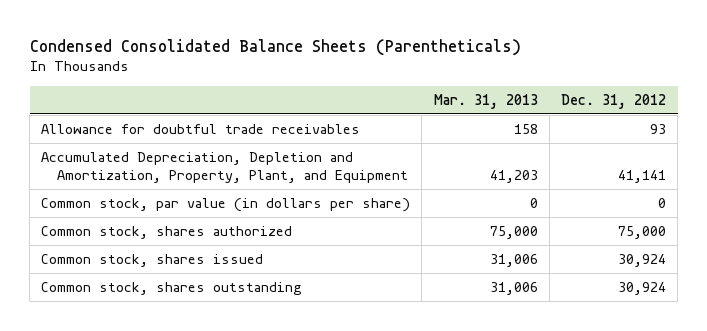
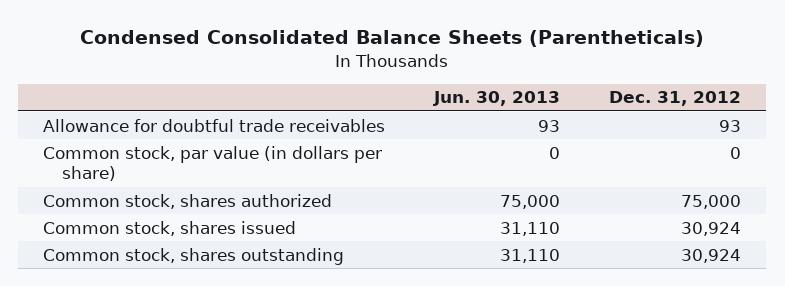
[433,93,538,109] Mar. 31, 2013 -> none
none -> [433,91,561,107] Jun. 30, 2013
[41,151,408,184] Accumulated Depreciation, Depletion and Amortization, Property, Plant, and Equipment -> none

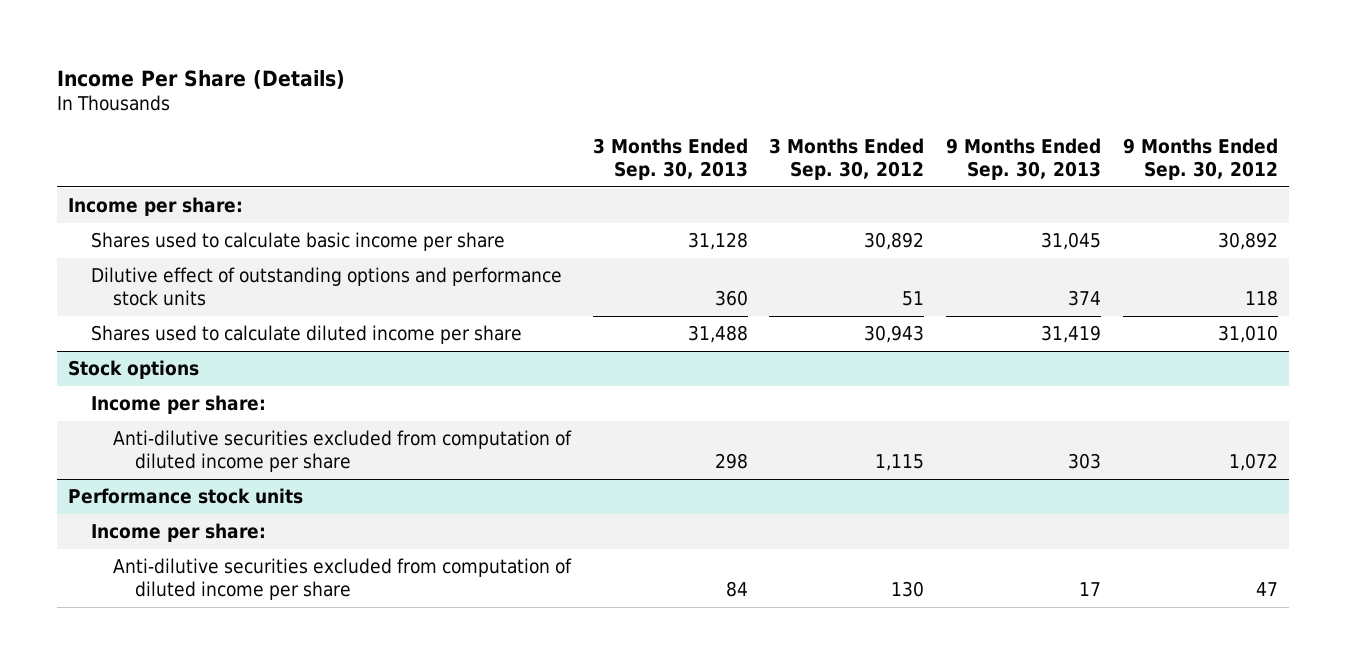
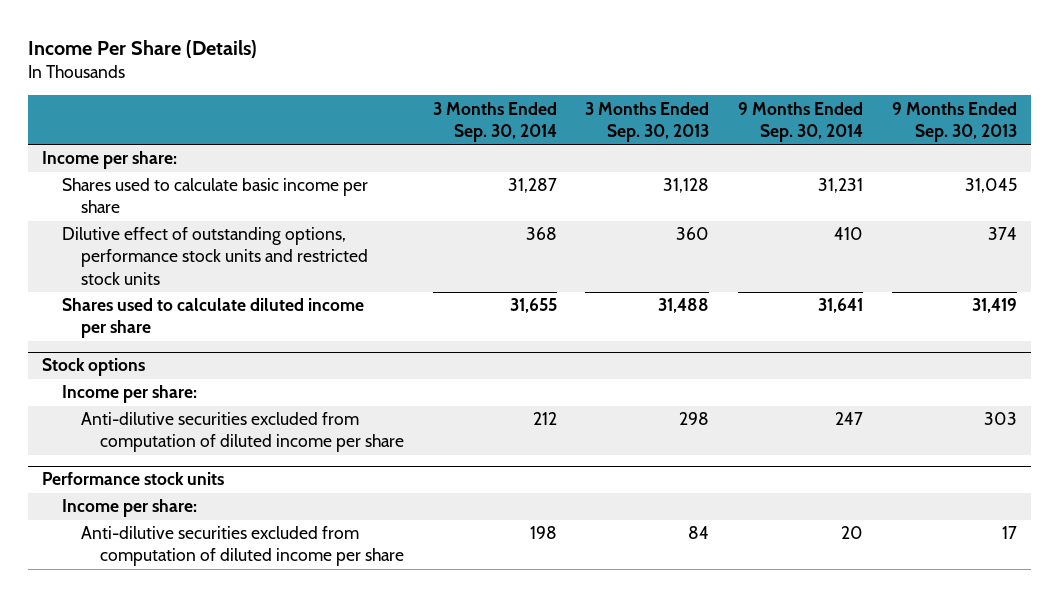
[769,137,925,180] 3 Months Ended Sep. 30, 2012 -> none
[1123,137,1279,180] 9 Months Ended Sep. 30, 2012 -> none
none -> [432,101,557,142] 3 Months Ended Sep. 30, 2014
none -> [738,101,864,142] 9 Months Ended Sep. 30, 2014
[90,266,562,307] Dilutive effect of outstanding options and performance stock units -> [61,227,368,285] Dilutive effect of outstanding options, performance stock units and restricted stock units

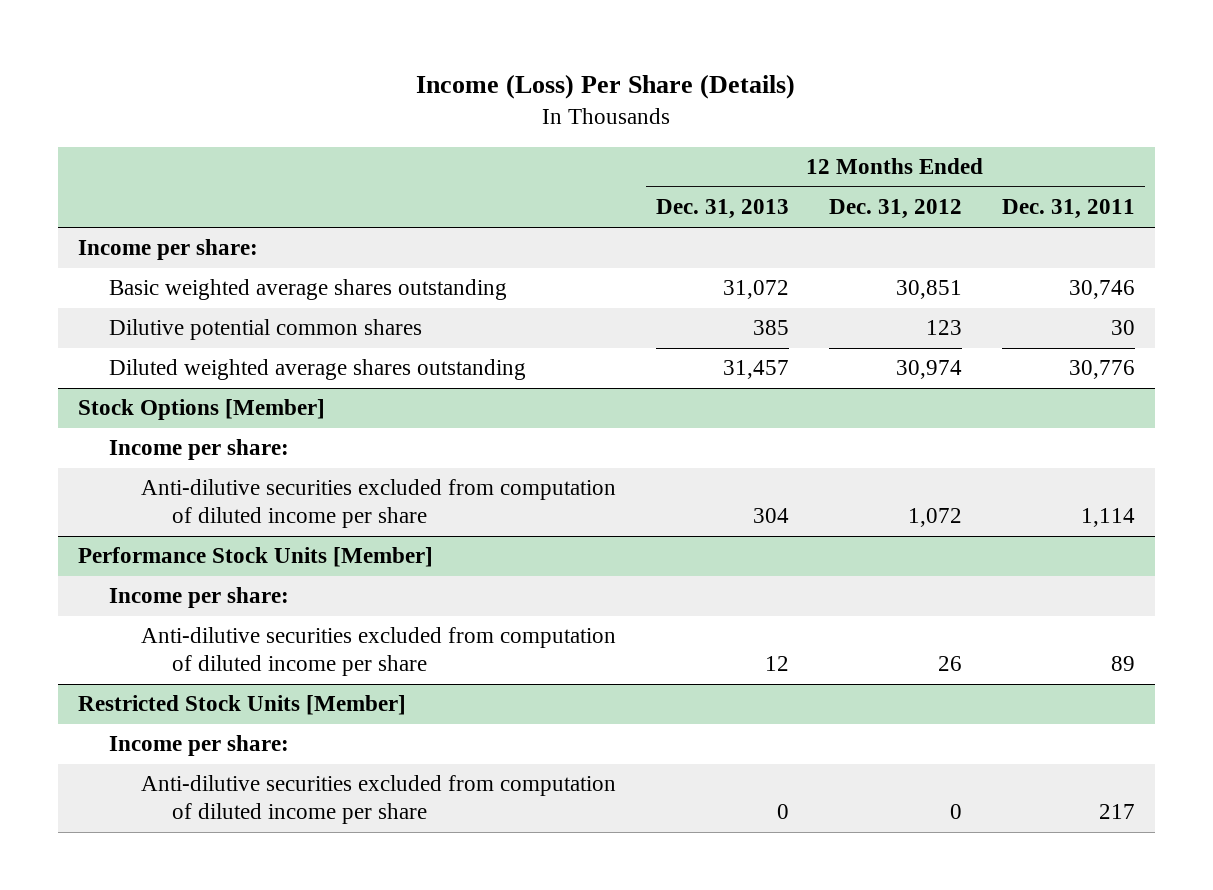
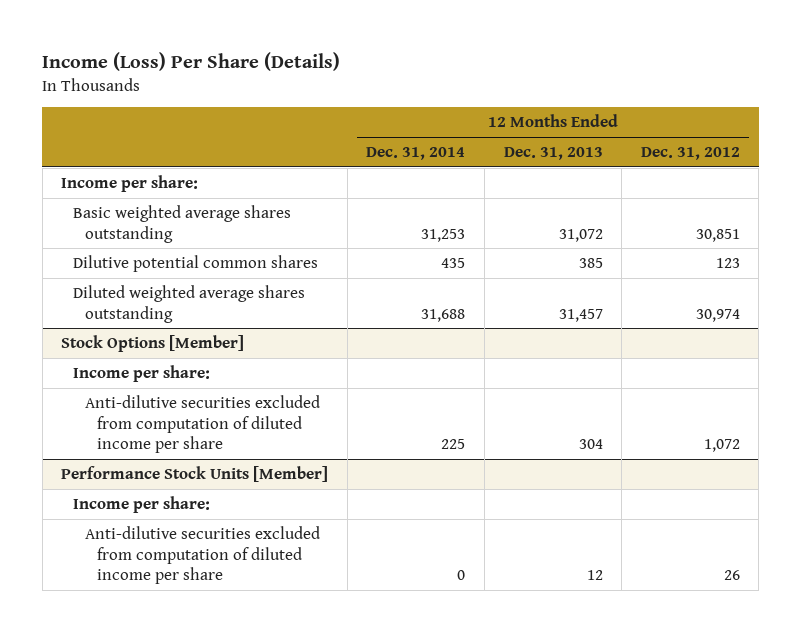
[1002,199,1136,220] Dec. 31, 2011 -> none
none -> [366,147,466,161] Dec. 31, 2014
[77,695,406,716] Restricted Stock Units [Member] -> none
[109,735,290,757] Income per share: -> none
[140,775,616,825] Anti-dilutive securities excluded from computation of diluted income per share -> none

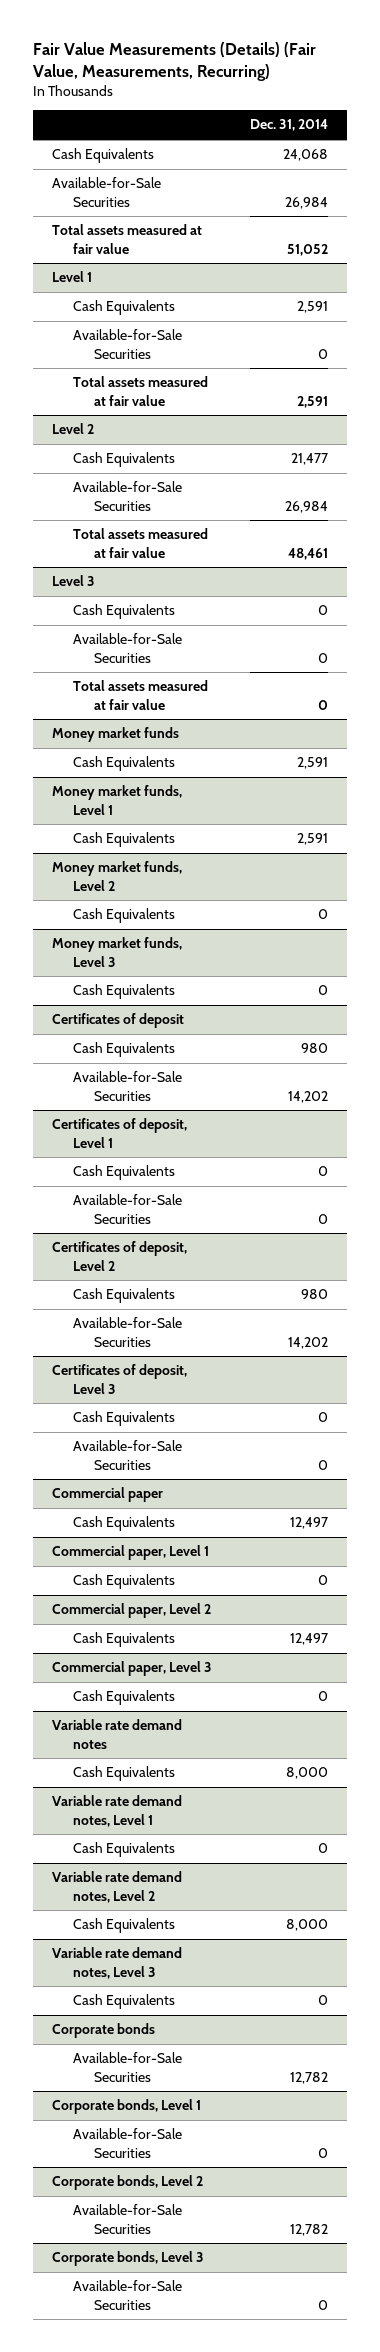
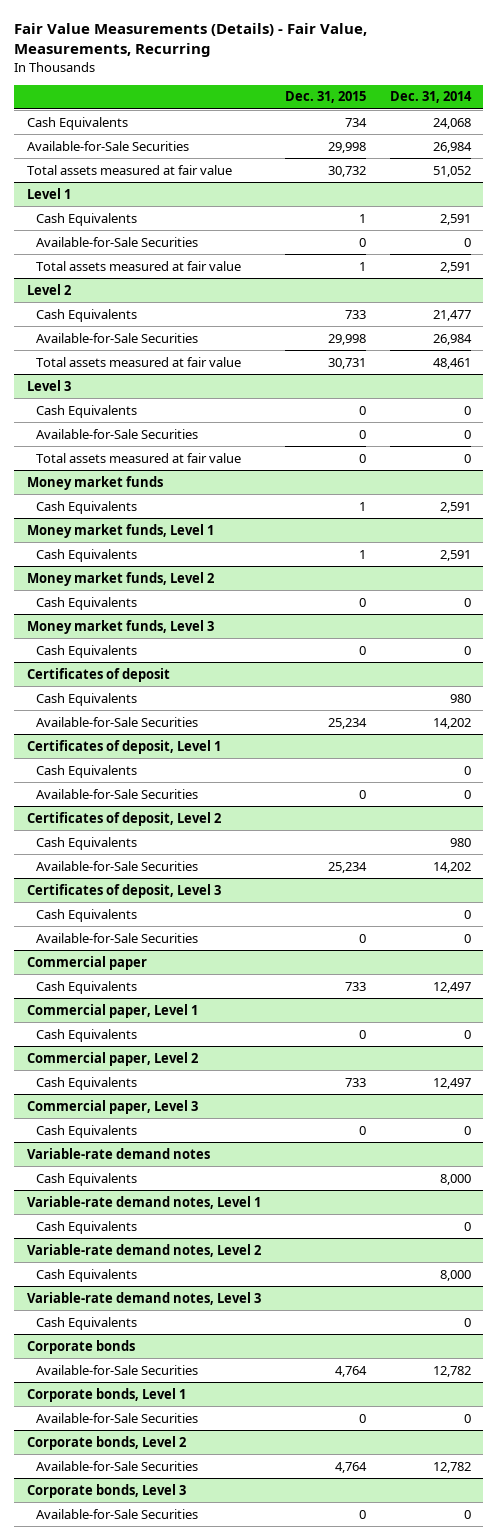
[32,41,316,81] Fair Value Measurements (Details) (Fair Value, Measurements, Recurring) -> [14,23,368,58] Fair Value Measurements (Details) - Fair Value, Measurements, Recurring
none -> [284,91,366,104] Dec. 31, 2015
[51,1719,182,1749] Variable rate demand notes -> [26,1147,210,1159] Variable-rate demand notes
[51,1795,182,1827] Variable rate demand notes, Level 1 -> [26,1195,261,1209] Variable-rate demand notes, Level 1
[51,1871,182,1903] Variable rate demand notes, Level 2 -> [26,1243,261,1257] Variable-rate demand notes, Level 2
[51,1947,182,1979] Variable rate demand notes, Level 3 -> [26,1291,261,1305] Variable-rate demand notes, Level 3

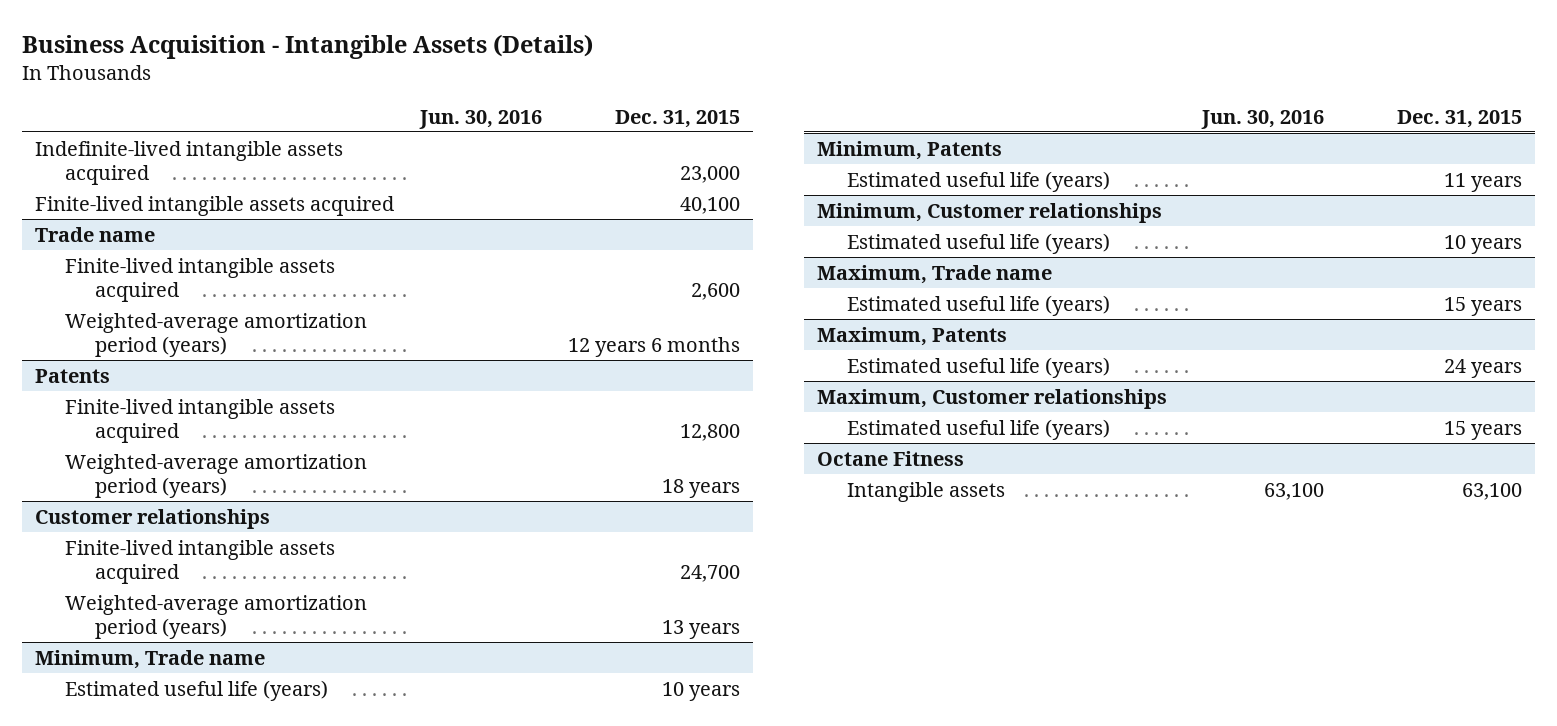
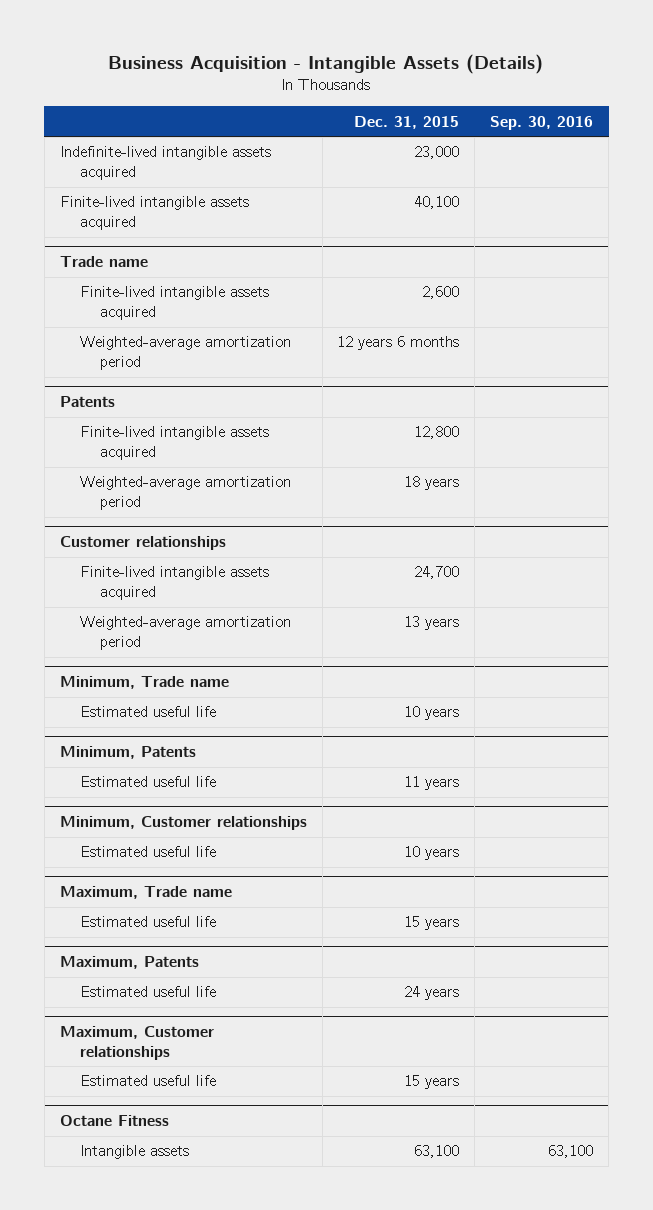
[418,109,542,129] Jun. 30, 2016 -> none
none -> [490,115,594,130] Sep. 30, 2016
[64,312,367,358] Weighted-average amortization period (years) -> [79,336,291,371] Weighted-average amortization period
[64,453,367,499] Weighted-average amortization period (years) -> [79,476,291,511] Weighted-average amortization period
[64,594,367,640] Weighted-average amortization period (years) -> [79,616,291,651] Weighted-average amortization period
[64,679,328,701] Estimated useful life (years) -> [79,706,216,718] Estimated useful life
[846,170,1110,192] Estimated useful life (years) -> [79,776,216,788] Estimated useful life
[846,232,1110,254] Estimated useful life (years) -> [79,846,216,858] Estimated useful life
[846,294,1110,316] Estimated useful life (years) -> [79,916,216,928] Estimated useful life
[846,356,1110,378] Estimated useful life (years) -> [79,986,216,998] Estimated useful life
[846,418,1110,440] Estimated useful life (years) -> [79,1075,216,1087] Estimated useful life

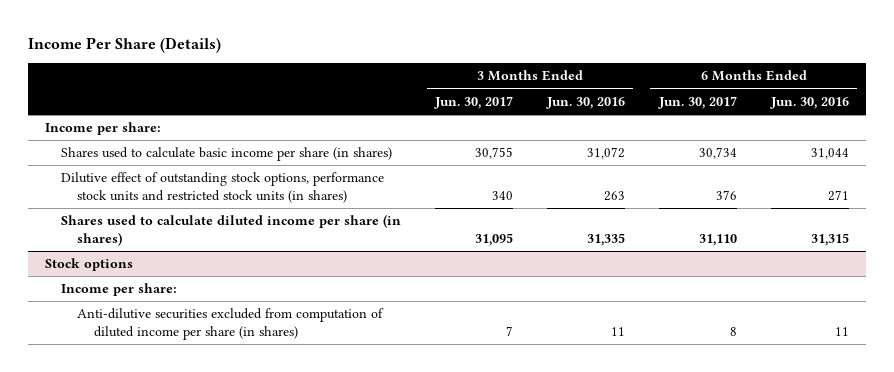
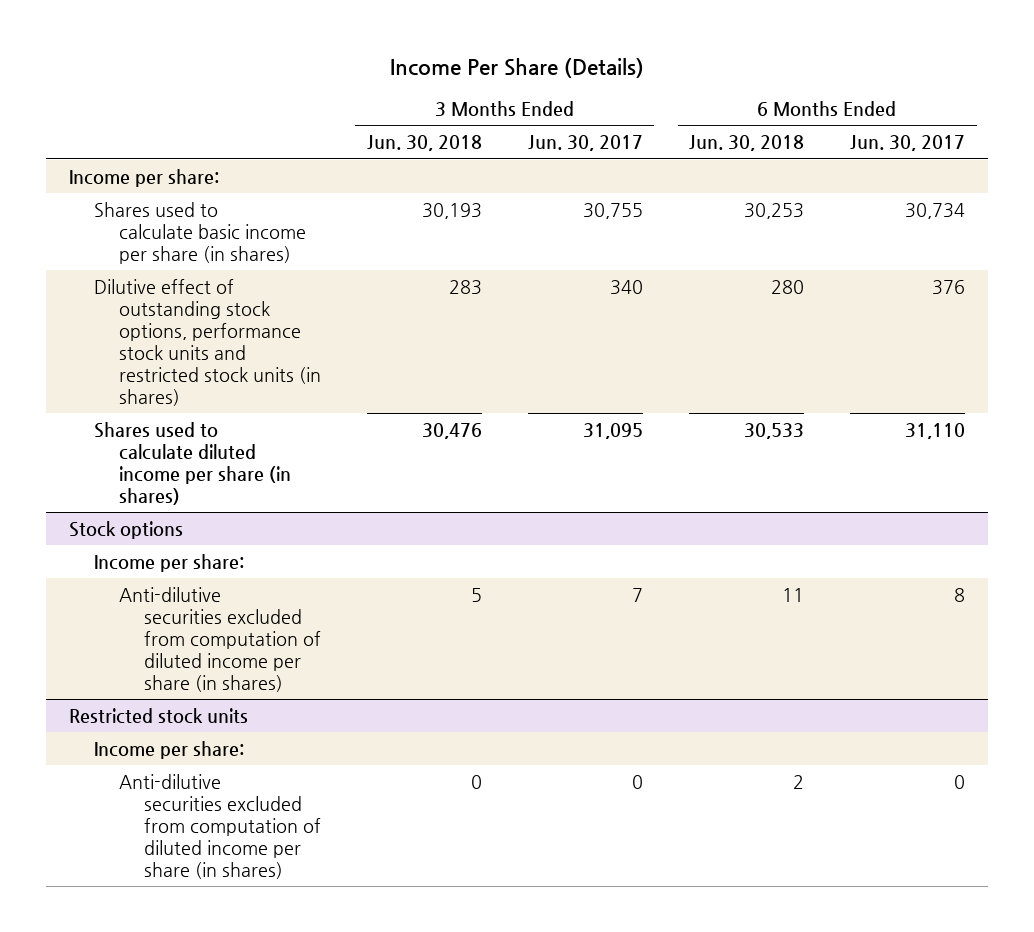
[545,96,625,109] Jun. 30, 2016 -> none
[769,96,849,109] Jun. 30, 2016 -> none
none -> [366,135,482,152] Jun. 30, 2018
none -> [689,135,805,152] Jun. 30, 2018
none -> [68,708,248,725] Restricted stock units
none -> [93,741,244,760] Income per share:
none -> [118,774,321,879] Anti-dilutive securities excluded from computation of diluted income per share (in shares)

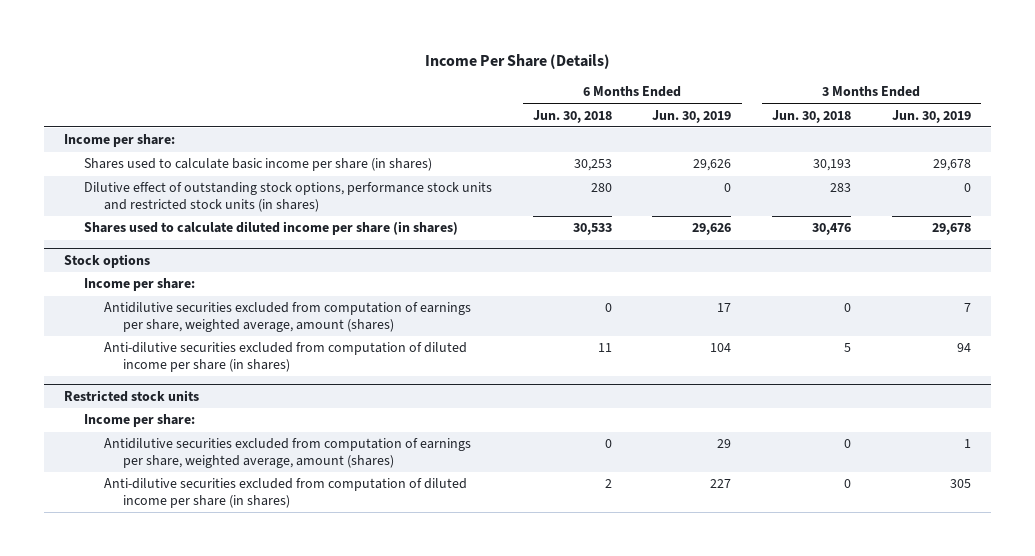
[527,135,643,152] Jun. 30, 2017 -> none
[850,135,966,152] Jun. 30, 2017 -> none
none -> [652,109,732,123] Jun. 30, 2019
none -> [891,109,971,123] Jun. 30, 2019
none -> [103,302,471,332] Antidilutive securities excluded from computation of earnings per share, weighted average, amount (shares)
none -> [103,438,471,468] Antidilutive securities excluded from computation of earnings per share, weighted average, amount (shares)

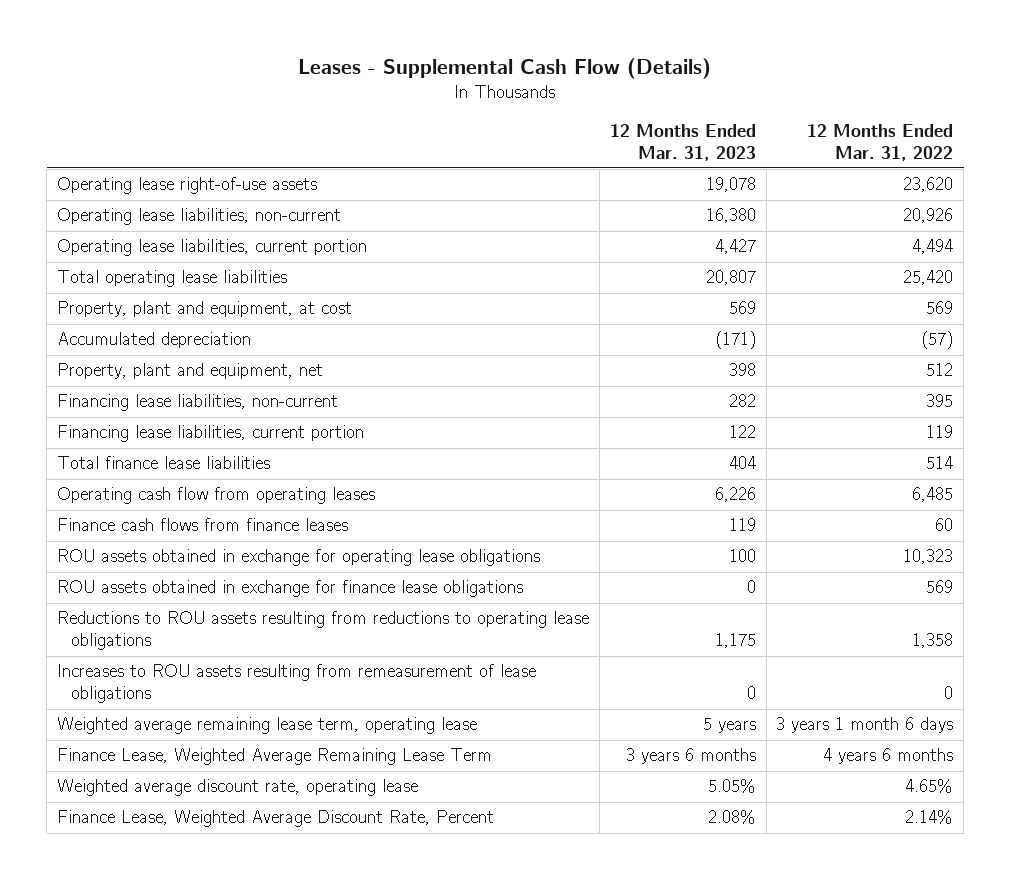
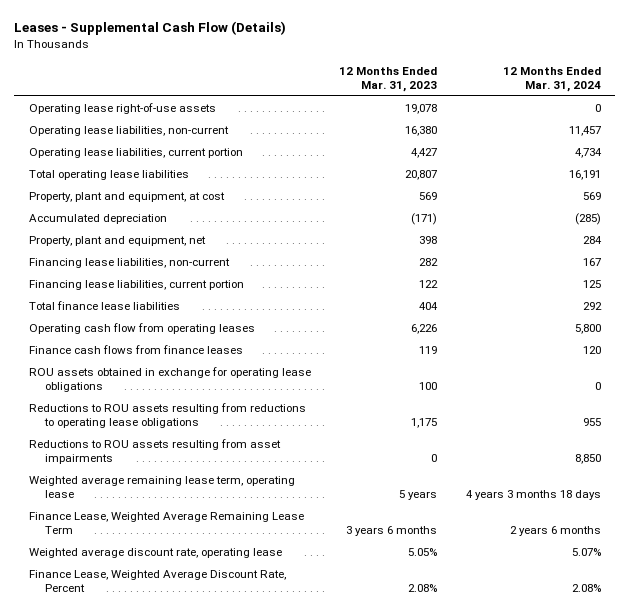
[807,123,954,161] 12 Months Ended Mar. 31, 2022 -> none
none -> [503,66,602,92] 12 Months Ended Mar. 31, 2024
[56,580,523,598] ROU assets obtained in exchange for finance lease obligations -> none
[56,664,536,704] Increases to ROU assets resulting from remeasurement of lease obligations -> none
none -> [28,439,281,465] Reductions to ROU assets resulting from asset impairments

